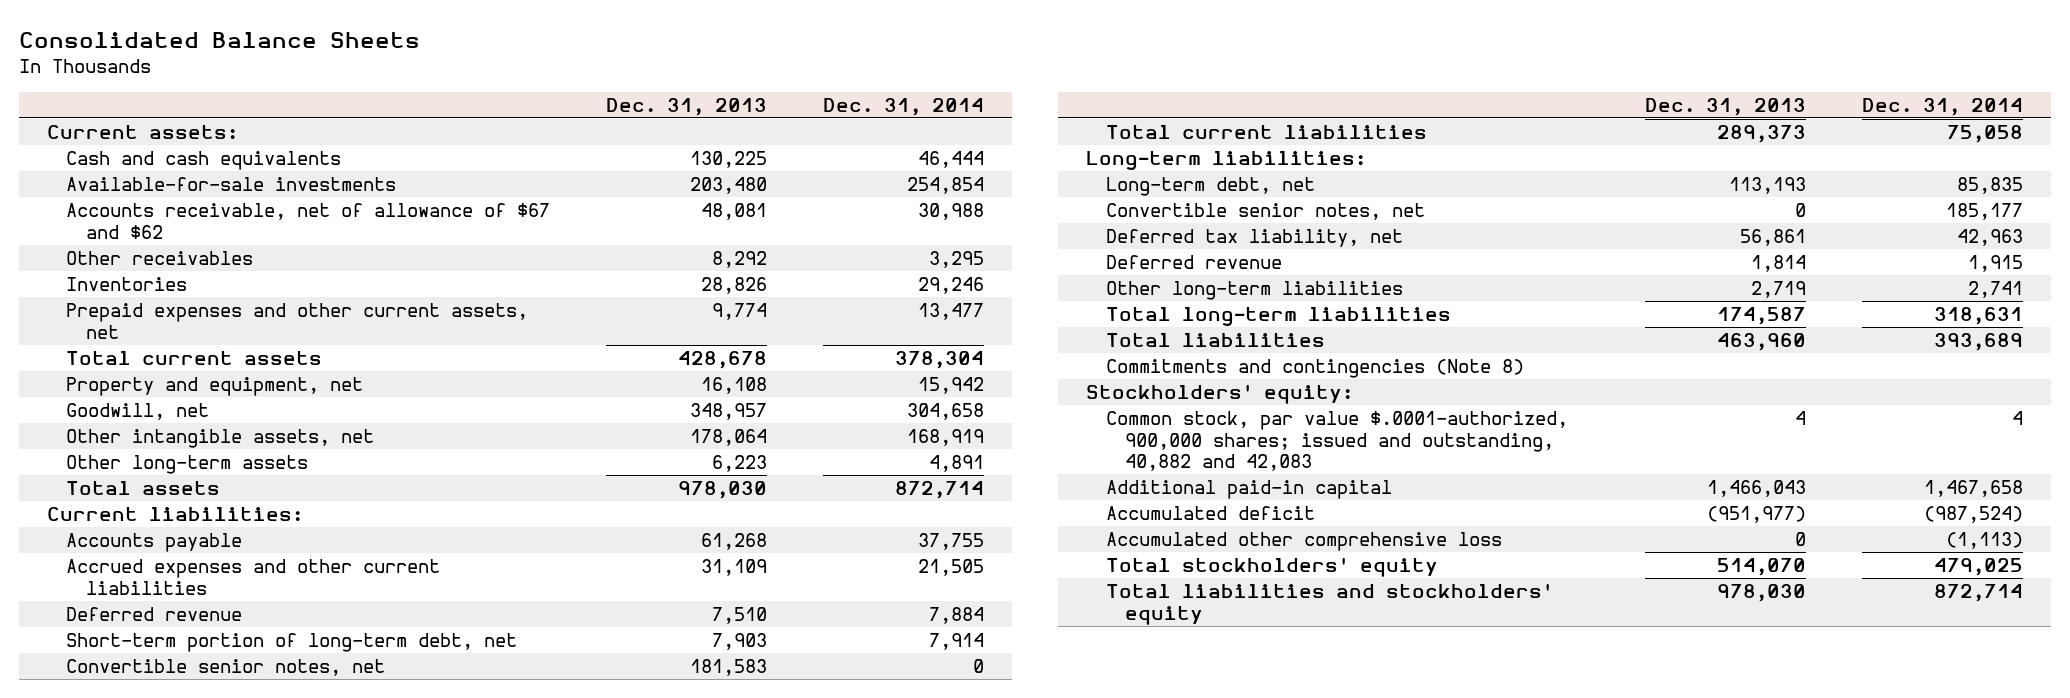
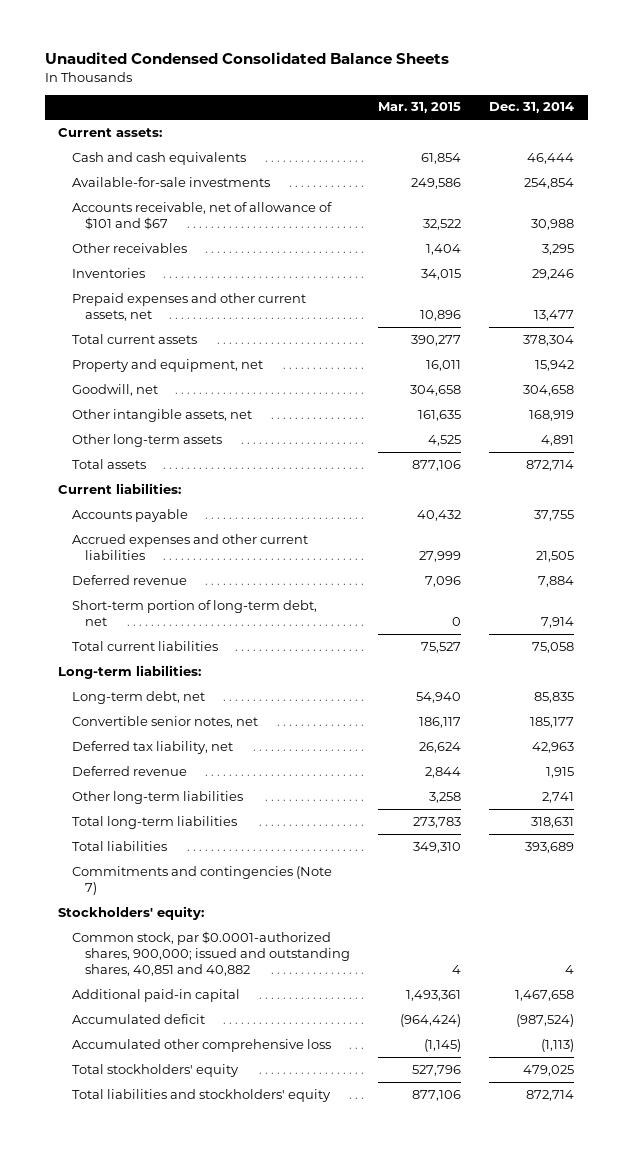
[18,31,420,48] Consolidated Balance Sheets -> [44,52,449,65] Unaudited Condensed Consolidated Balance Sheets
[606,97,768,116] Dec. 31, 2013 -> none
none -> [378,102,462,114] Mar. 31, 2015
[66,203,551,239] Accounts receivable, net of allowance of $67 and $62 -> [71,201,332,230] Accounts receivable, net of allowance of $101 and $67
[66,659,386,677] Convertible senior notes, net -> none
[1105,359,1524,379] Commitments and contingencies (Note 8) -> [71,865,332,895] Commitments and contingencies (Note 7)
[1105,411,1568,472] Common stock, par value $.0001-authorized, 900,000 shares; issued and outstanding, 40,882 and 42,083 -> [71,930,351,977] Common stock, par $0.0001-authorized shares, 900,000; issued and outstanding shares, 40,851 and 40,882

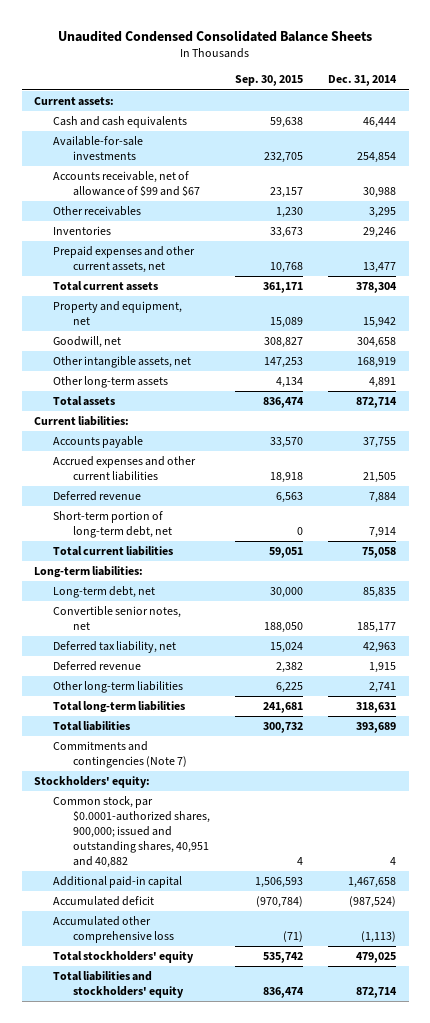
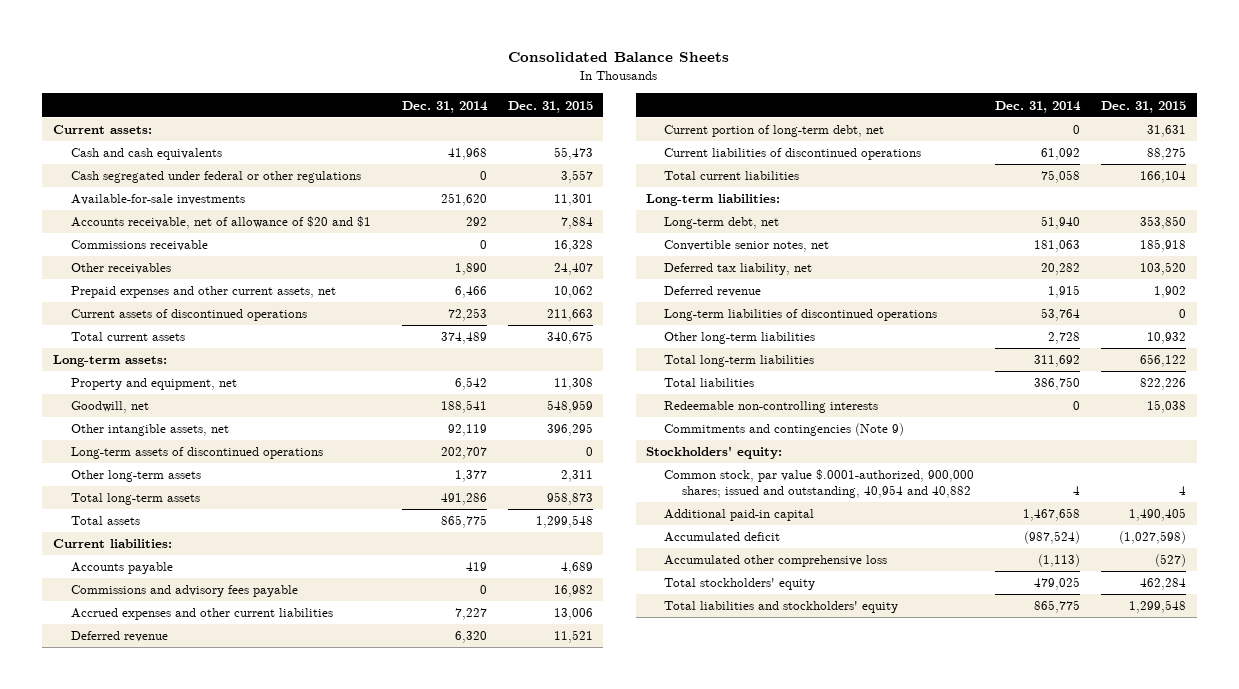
[58,29,373,42] Unaudited Condensed Consolidated Balance Sheets -> [508,52,730,63] Consolidated Balance Sheets
[234,75,303,87] Sep. 30, 2015 -> none
none -> [507,100,593,113] Dec. 31, 2015
[53,226,112,236] Inventories -> none
[363,117,397,129] 46,444 -> [447,148,487,161] 41,968
none -> [70,171,361,184] Cash segregated under federal or other regulations
[357,152,397,164] 254,854 -> [440,193,487,207] 251,620
[53,171,200,197] Accounts receivable, net of allowance of $99 and $67 -> [70,216,371,230] Accounts receivable, net of allowance of $20 and $1
[363,187,397,199] 30,988 -> [465,217,487,227] 292
none -> [70,240,208,252] Commissions receivable
[369,207,397,219] 3,295 -> [454,263,487,276] 1,890
[363,262,397,274] 13,477 -> [454,286,487,299] 6,466
none -> [70,309,307,322] Current assets of discontinued operations
[356,282,398,294] 378,304 -> [440,332,487,345] 374,489
none -> [52,355,167,368] Long-term assets:
[363,317,397,329] 15,942 -> [454,377,487,391] 6,542
[357,337,397,349] 304,658 -> [440,400,487,414] 188,541
[357,357,397,369] 168,919 -> [447,424,487,437] 92,119
none -> [70,447,323,460] Long-term assets of discontinued operations
[369,377,397,389] 4,891 -> [454,470,487,483] 1,377
none -> [70,493,200,506] Total long-term assets
[356,397,398,409] 872,714 -> [440,515,487,529] 865,775
[363,437,397,449] 37,755 -> [465,562,487,572] 419
none -> [70,585,298,598] Commissions and advisory fees payable
[363,472,397,484] 21,505 -> [454,608,487,621] 7,227
[369,492,397,504] 7,884 -> [454,631,487,644] 6,320
[53,511,172,539] Short-term portion of long-term debt, net -> [664,125,885,138] Current portion of long-term debt, net
[369,527,397,539] 7,914 -> [1073,125,1081,135] 0
none -> [664,148,922,161] Current liabilities of discontinued operations
[363,587,397,599] 85,835 -> [1041,216,1081,230] 51,940
[357,622,397,634] 185,177 -> [1034,240,1081,253] 181,063
[363,642,397,654] 42,963 -> [1041,263,1081,276] 20,282
none -> [664,309,938,322] Long-term liabilities of discontinued operations
[369,682,397,694] 2,741 -> [1048,332,1081,345] 2,728
[356,702,397,714] 318,631 -> [1034,355,1081,368] 311,692
[356,722,397,734] 393,689 -> [1034,377,1081,391] 386,750
none -> [664,401,879,414] Redeemable non-controlling interests
[53,741,187,769] Commitments and contingencies (Note 7) -> [664,423,905,437] Commitments and contingencies (Note 9)
[53,796,210,868] Common stock, par $0.0001-authorized shares, 900,000; issued and outstanding shares, 40,951 and 40,882 -> [664,469,975,499] Common stock, par value $.0001-authorized, 900,000 shares; issued and outstanding, 40,954 and 40,882
[356,987,398,999] 872,714 -> [1034,600,1081,614] 865,775

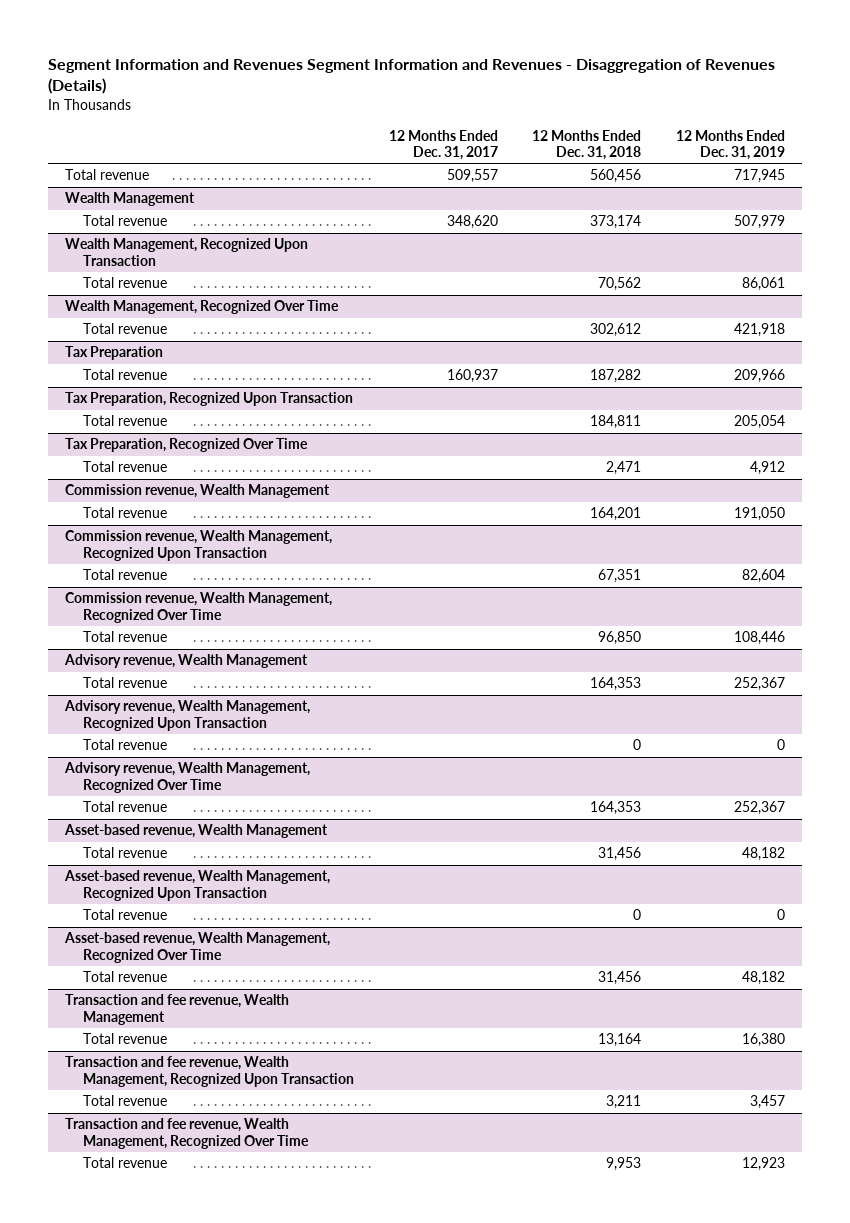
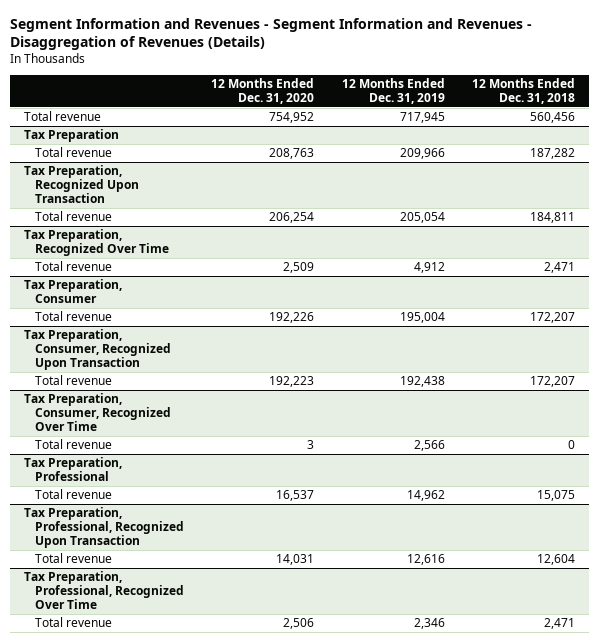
[47,58,775,95] Segment Information and Revenues Segment Information and Revenues - Disaggregation of Revenues (Details) -> [10,17,533,51] Segment Information and Revenues - Segment Information and Revenues - Disaggregation of Revenues (Details)
[388,129,498,161] 12 Months Ended Dec. 31, 2017 -> none
none -> [211,78,315,105] 12 Months Ended Dec. 31, 2020
[65,192,196,207] Wealth Management -> none
[83,215,168,227] Total revenue -> none
[65,238,309,266] Wealth Management, Recognized Upon Transaction -> none
[83,277,168,289] Total revenue -> none
[65,300,340,315] Wealth Management, Recognized Over Time -> none
[83,323,168,335] Total revenue -> none
[65,484,331,499] Commission revenue, Wealth Management -> none
[65,530,333,561] Commission revenue, Wealth Management, Recognized Upon Transaction -> none
[65,592,333,623] Commission revenue, Wealth Management, Recognized Over Time -> none
[64,654,309,669] Advisory revenue, Wealth Management -> none
[64,700,311,731] Advisory revenue, Wealth Management, Recognized Upon Transaction -> none
[64,762,311,793] Advisory revenue, Wealth Management, Recognized Over Time -> none
[64,824,329,839] Asset-based revenue, Wealth Management -> none
[83,847,168,859] Total revenue -> none
[64,870,331,901] Asset-based revenue, Wealth Management, Recognized Upon Transaction -> none
[83,909,168,921] Total revenue -> none
[64,932,331,963] Asset-based revenue, Wealth Management, Recognized Over Time -> none
[83,971,168,983] Total revenue -> none
[65,994,290,1025] Transaction and fee revenue, Wealth Management -> none
[83,1033,168,1045] Total revenue -> none
[65,1056,355,1087] Transaction and fee revenue, Wealth Management, Recognized Upon Transaction -> none
[83,1095,168,1107] Total revenue -> none
[65,1118,310,1149] Transaction and fee revenue, Wealth Management, Recognized Over Time -> none
[83,1157,168,1169] Total revenue -> none
none -> [23,279,122,304] Tax Preparation, Consumer
[590,507,642,522] 164,201 -> [530,312,576,324] 172,207
[733,507,785,522] 191,050 -> [399,312,445,324] 195,004
none -> [23,329,171,371] Tax Preparation, Consumer, Recognized Upon Transaction
[598,569,642,584] 67,351 -> [530,376,576,388] 172,207
[741,569,785,584] 82,604 -> [399,376,445,388] 192,438
none -> [23,393,171,432] Tax Preparation, Consumer, Recognized Over Time
[598,631,642,646] 96,850 -> [568,440,576,450] 0
[733,631,785,646] 108,446 -> [413,440,445,452] 2,566
none -> [23,457,122,482] Tax Preparation, Professional
[590,677,642,692] 164,353 -> [537,490,576,502] 15,075
[733,677,785,692] 252,367 -> [406,490,445,502] 14,962
none -> [23,507,184,549] Tax Preparation, Professional, Recognized Upon Transaction
[633,739,642,751] 0 -> [537,554,576,566] 12,604
[776,739,785,751] 0 -> [406,554,445,566] 12,616
none -> [23,571,184,610] Tax Preparation, Professional, Recognized Over Time
[590,801,642,816] 164,353 -> [544,618,576,630] 2,471
[733,801,785,816] 252,367 -> [413,618,445,630] 2,346

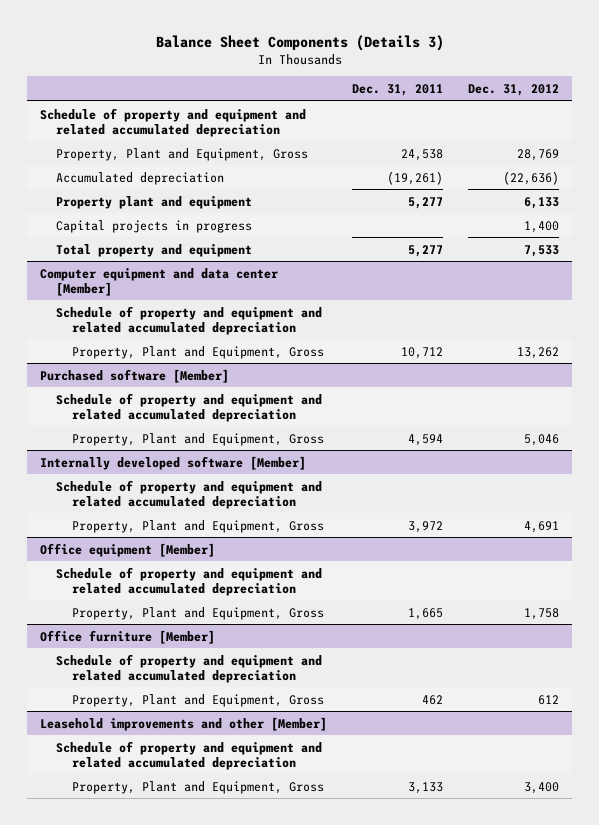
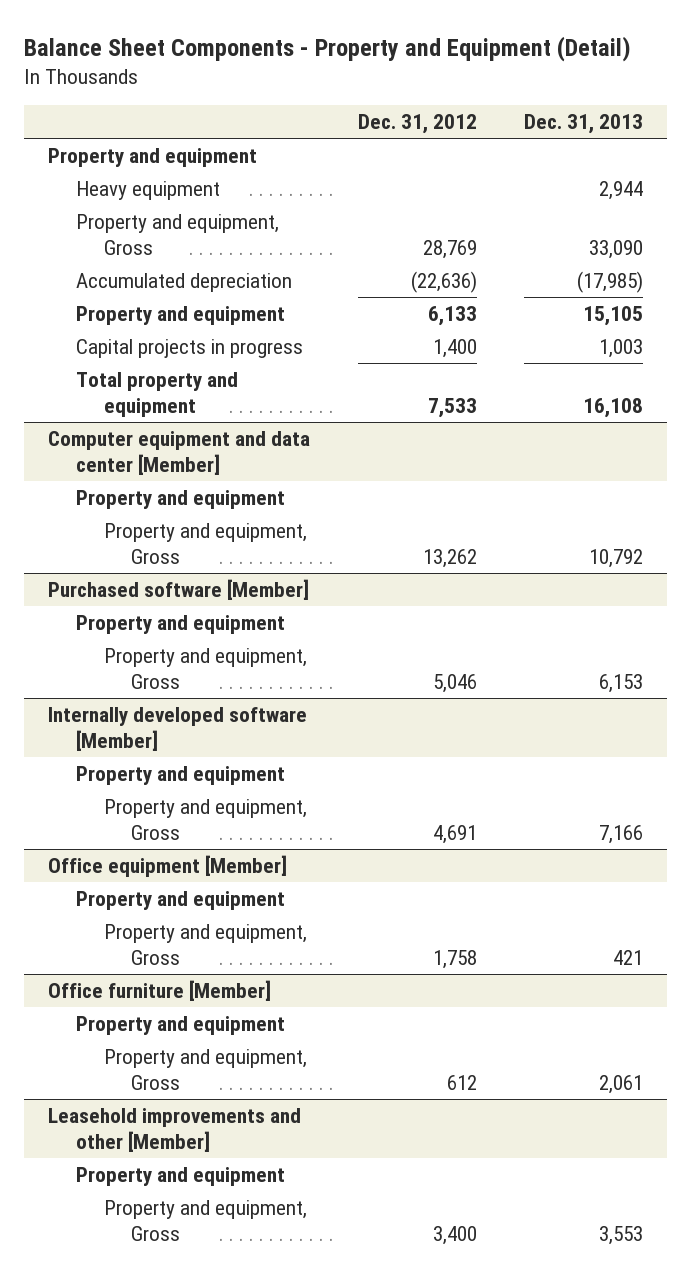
[155,34,444,51] Balance Sheet Components (Details 3) -> [23,36,631,63] Balance Sheet Components - Property and Equipment (Detail)
[352,84,444,97] Dec. 31, 2011 -> none
none -> [524,113,644,134] Dec. 31, 2013
[39,107,306,137] Schedule of property and equipment and related accumulated depreciation -> [47,148,257,168] Property and equipment
none -> [75,181,220,201] Heavy equipment
[56,147,309,161] Property, Plant and Equipment, Gross -> [75,214,279,255] Property and equipment, Gross
[56,195,253,209] Property plant and equipment -> [75,306,285,326] Property and equipment
[56,305,323,335] Schedule of property and equipment and related accumulated depreciation -> [75,490,285,510] Property and equipment
[72,345,325,359] Property, Plant and Equipment, Gross -> [103,523,307,564] Property and equipment, Gross
[56,392,323,422] Schedule of property and equipment and related accumulated depreciation -> [75,615,285,635] Property and equipment
[72,432,325,446] Property, Plant and Equipment, Gross -> [103,648,307,689] Property and equipment, Gross
[56,479,323,509] Schedule of property and equipment and related accumulated depreciation -> [75,766,285,786] Property and equipment
[72,519,325,533] Property, Plant and Equipment, Gross -> [103,799,307,840] Property and equipment, Gross
[56,566,323,596] Schedule of property and equipment and related accumulated depreciation -> [75,891,285,911] Property and equipment
[72,606,325,620] Property, Plant and Equipment, Gross -> [103,924,307,965] Property and equipment, Gross
[56,653,323,683] Schedule of property and equipment and related accumulated depreciation -> [75,1016,285,1036] Property and equipment
[72,693,325,707] Property, Plant and Equipment, Gross -> [103,1049,307,1090] Property and equipment, Gross
[56,740,323,770] Schedule of property and equipment and related accumulated depreciation -> [75,1167,285,1187] Property and equipment
[72,780,325,794] Property, Plant and Equipment, Gross -> [103,1200,307,1241] Property and equipment, Gross

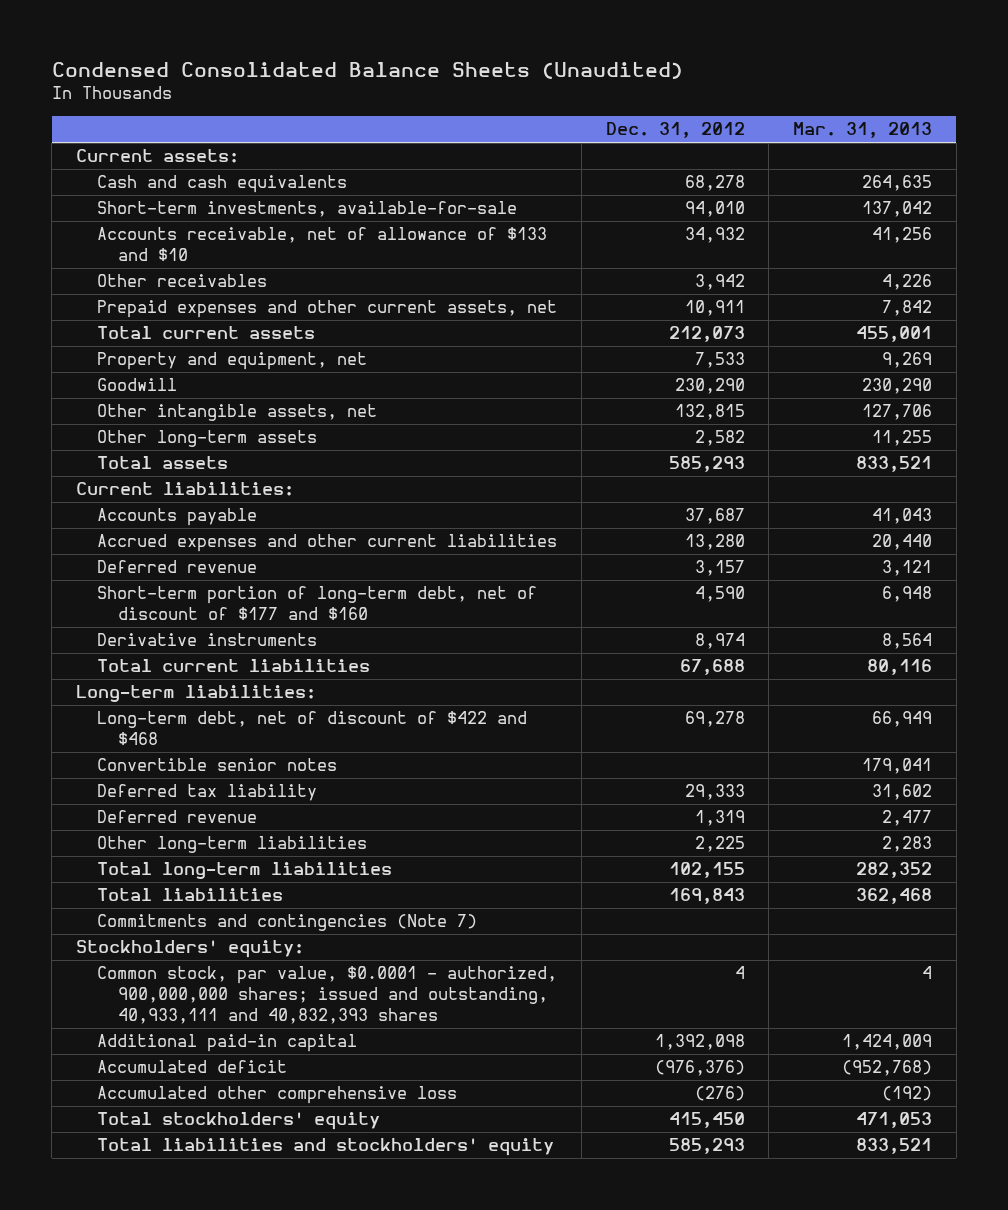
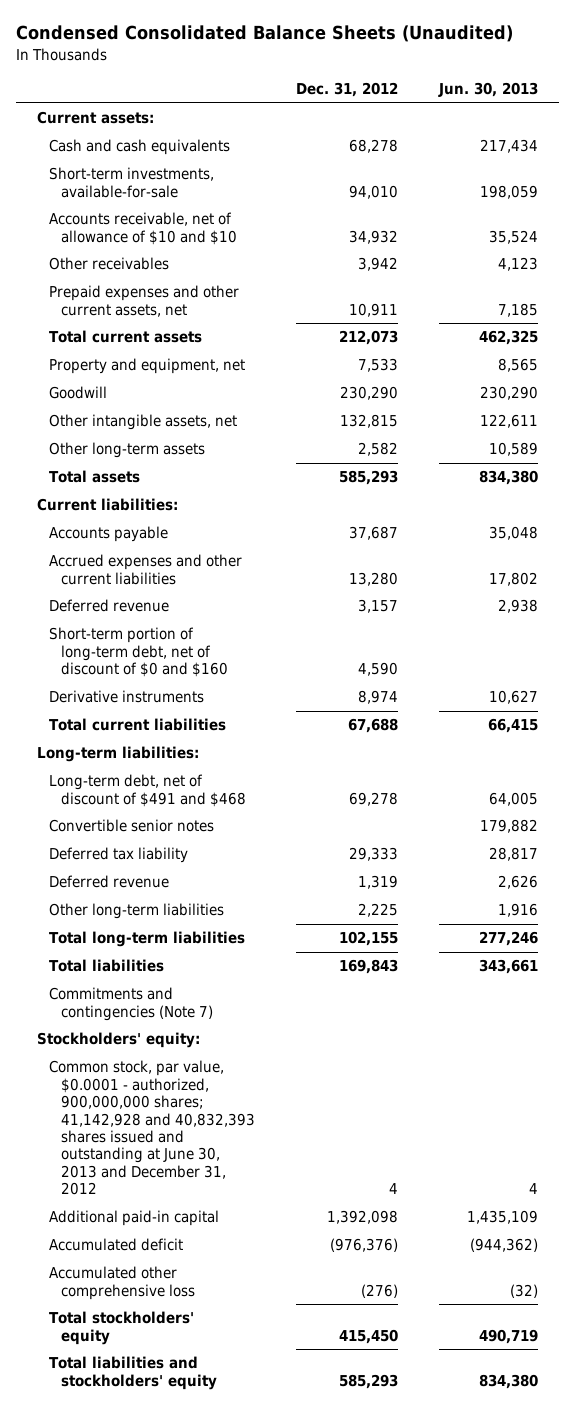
[793,122,933,139] Mar. 31, 2013 -> none
none -> [438,82,539,98] Jun. 30, 2013
[96,227,547,262] Accounts receivable, net of allowance of $133 and $10 -> [48,212,237,245] Accounts receivable, net of allowance of $10 and $10
[96,586,537,621] Short-term portion of long-term debt, net of discount of $177 and $160 -> [48,627,228,678] Short-term portion of long-term debt, net of discount of $0 and $160
[96,711,527,746] Long-term debt, net of discount of $422 and $468 -> [48,774,246,807] Long-term debt, net of discount of $491 and $468
[96,966,557,1025] Common stock, par value, $0.0001 - authorized, 900,000,000 shares; issued and outstanding, 40,933,111 and 40,832,393 shares -> [48,1060,255,1196] Common stock, par value, $0.0001 - authorized, 900,000,000 shares; 41,142,928 and 40,832,393 shares issued and outstanding at June 30, 2013 and December 31, 2012

